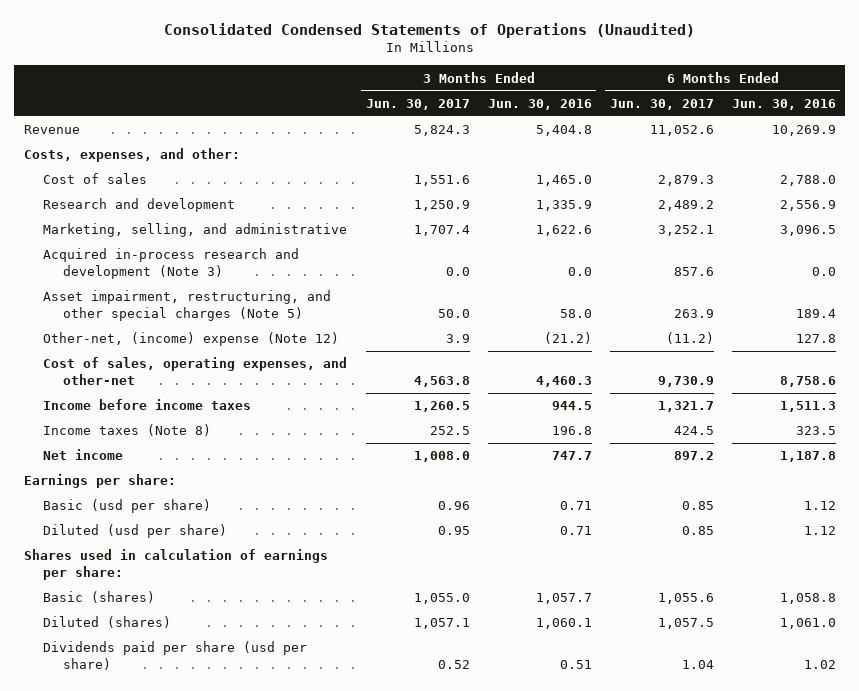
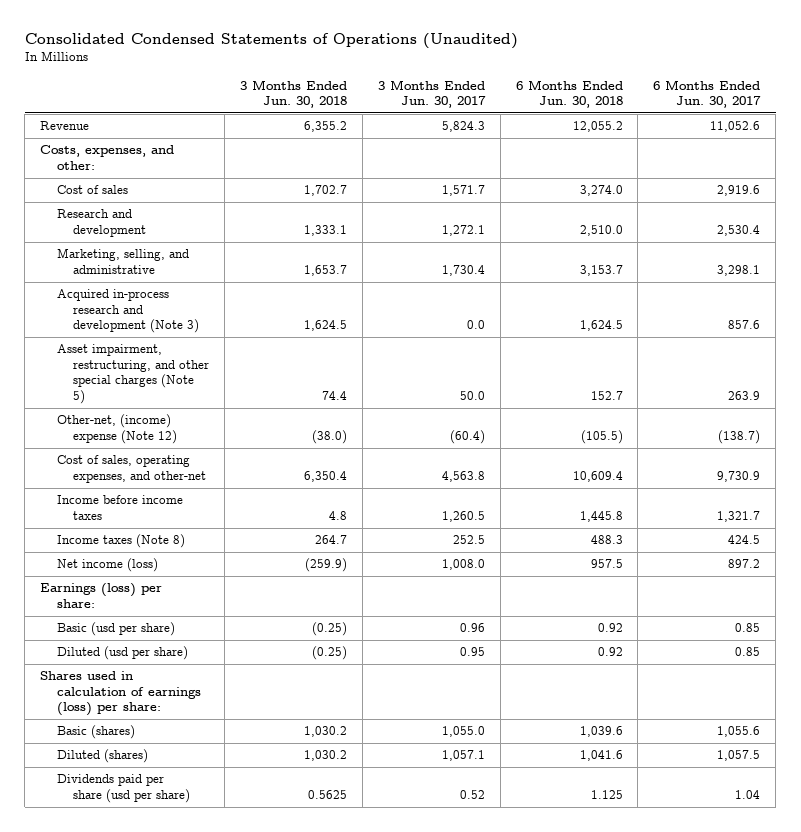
[487,98,592,110] Jun. 30, 2016 -> none
[731,98,836,110] Jun. 30, 2016 -> none
none -> [239,79,347,109] 3 Months Ended Jun. 30, 2018
none -> [515,79,623,109] 6 Months Ended Jun. 30, 2018
[413,175,470,187] 1,551.6 -> [441,185,485,197] 1,571.7
[657,175,714,187] 2,879.3 -> [717,185,761,197] 2,919.6
[413,200,470,212] 1,250.9 -> [441,224,485,236] 1,272.1
[657,200,714,212] 2,489.2 -> [717,224,761,236] 2,530.4
[413,225,470,237] 1,707.4 -> [441,264,485,276] 1,730.4
[657,225,714,237] 3,252.1 -> [717,264,761,276] 3,298.1
[445,334,470,344] 3.9 -> [449,429,485,444] (60.4)
[665,332,714,345] (11.2) -> [718,429,761,444] (138.7)
[43,449,124,461] Net income -> [56,558,158,573] Net income (loss)
[23,474,176,489] Earnings per share: -> [40,583,163,608] Earnings (loss) per share:
[23,549,328,580] Shares used in calculation of earnings per share: -> [40,671,201,717] Shares used in calculation of earnings (loss) per share:

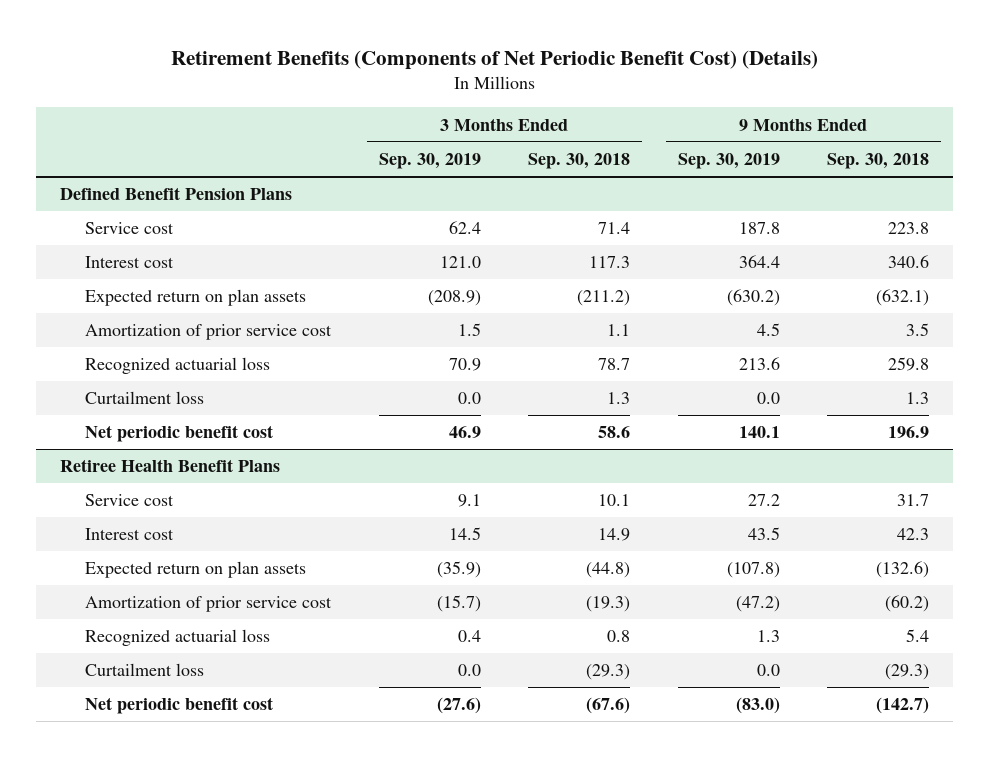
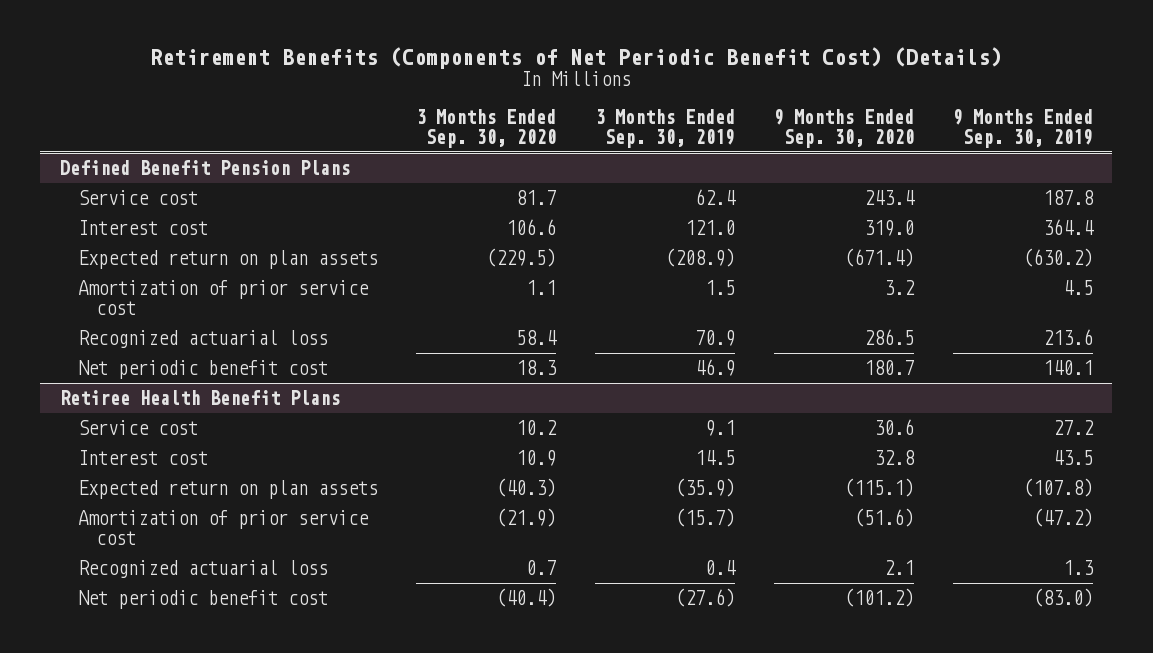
[528,152,631,169] Sep. 30, 2018 -> none
[827,152,930,169] Sep. 30, 2018 -> none
none -> [416,108,557,149] 3 Months Ended Sep. 30, 2020
none -> [773,108,914,149] 9 Months Ended Sep. 30, 2020
[84,391,204,405] Curtailment loss -> none
[84,663,204,677] Curtailment loss -> none

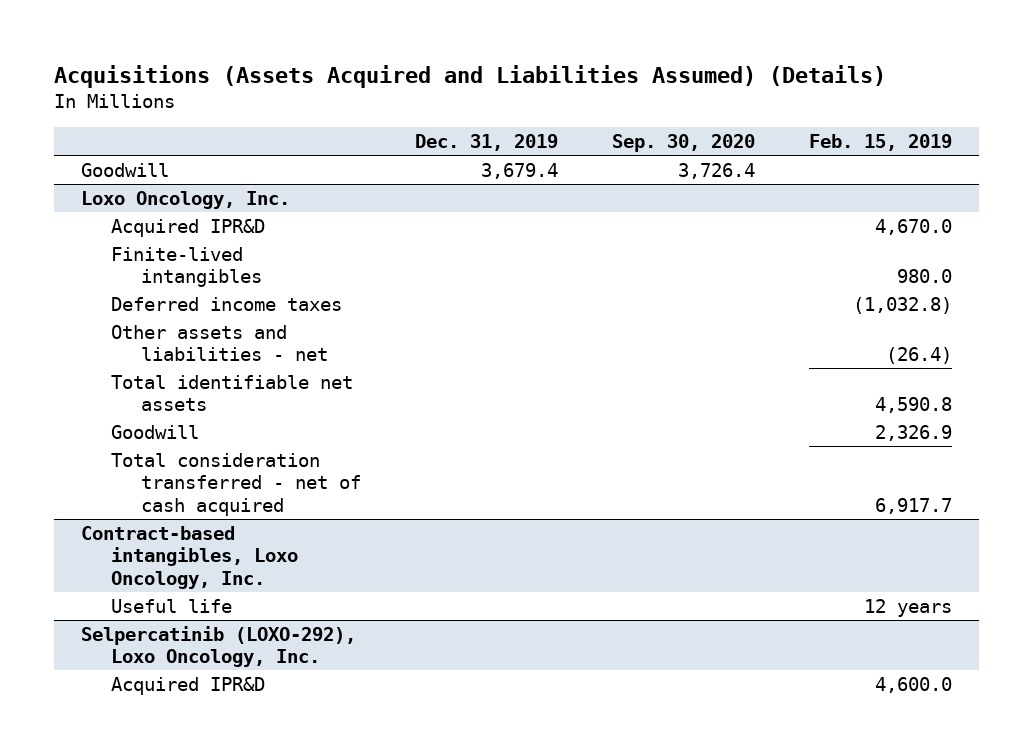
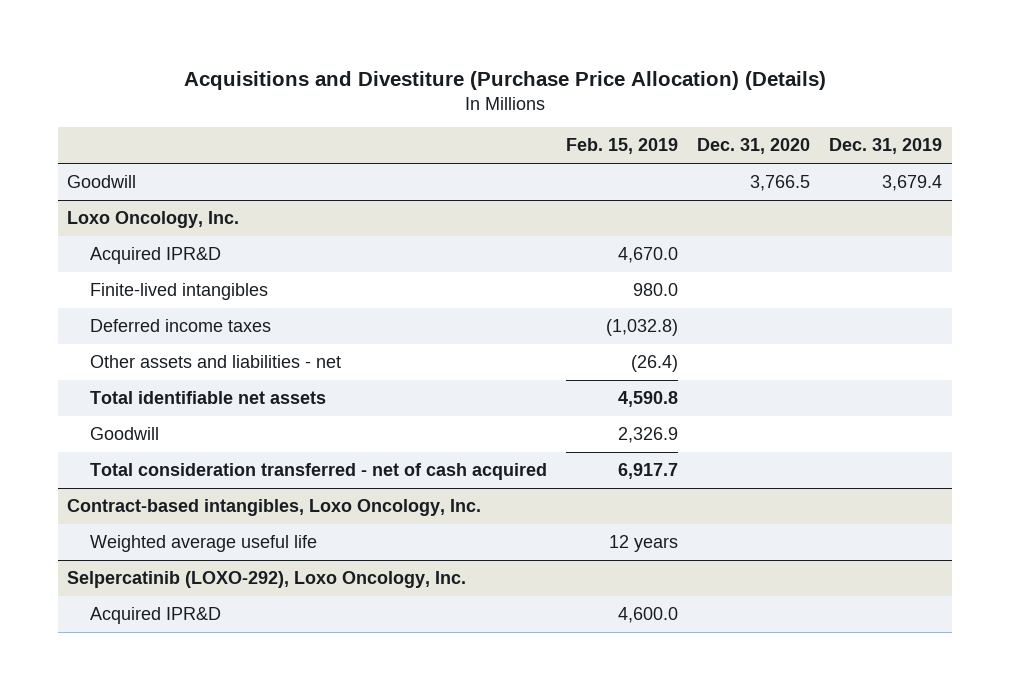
[53,64,886,88] Acquisitions (Assets Acquired and Liabilities Assumed) (Details) -> [183,70,826,90] Acquisitions and Divestiture (Purchase Price Allocation) (Details)
[611,133,755,152] Sep. 30, 2020 -> none
none -> [696,138,810,155] Dec. 31, 2020
[110,598,232,613] Useful life -> [89,535,317,553] Weighted average useful life

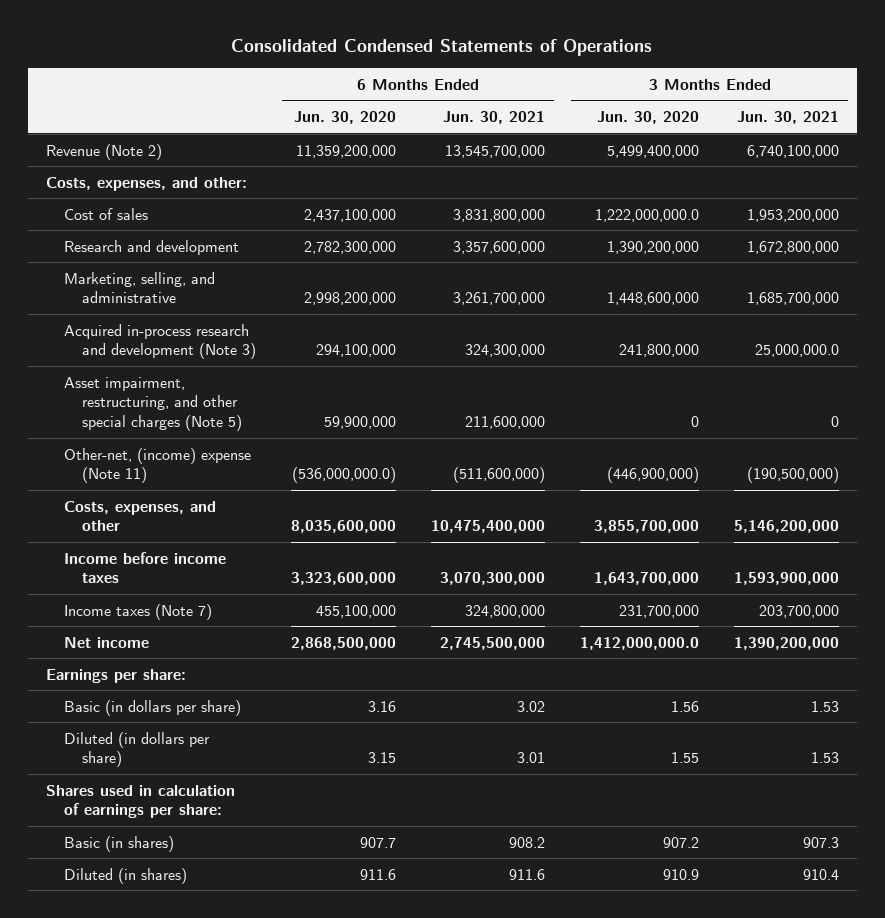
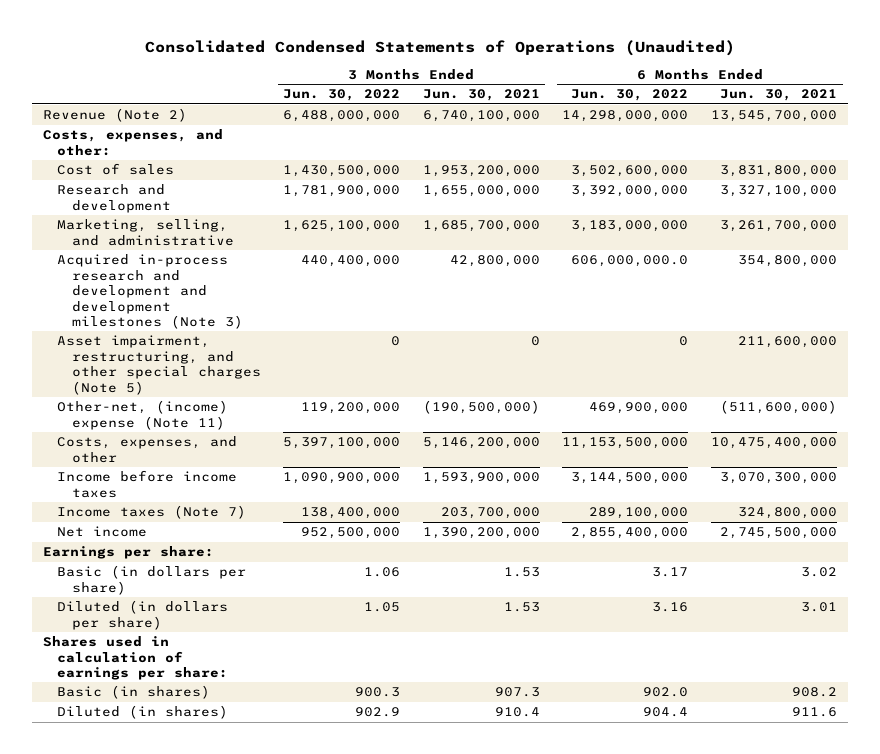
[231,39,653,57] Consolidated Condensed Statements of Operations -> [145,39,736,56] Consolidated Condensed Statements of Operations (Unaudited)
[293,110,396,124] Jun. 30, 2020 -> none
[597,110,700,124] Jun. 30, 2020 -> none
none -> [283,89,401,102] Jun. 30, 2022
none -> [571,89,689,102] Jun. 30, 2022
[452,240,545,254] 3,357,600,000 -> [719,185,837,198] 3,327,100,000
[747,240,840,254] 1,672,800,000 -> [422,185,540,198] 1,655,000,000
[63,323,256,360] Acquired in-process research and development (Note 3) -> [57,254,243,330] Acquired in-process research and development and development milestones (Note 3)
[464,344,545,358] 324,300,000 -> [737,255,837,268] 354,800,000
[755,344,840,358] 25,000,000.0 -> [449,255,540,268] 42,800,000

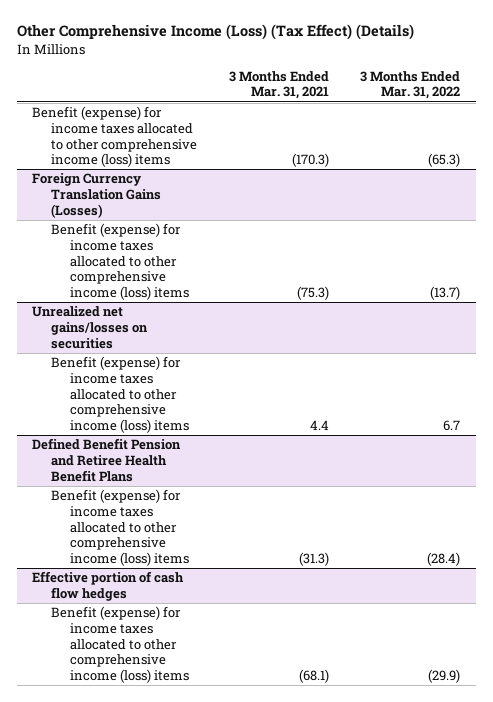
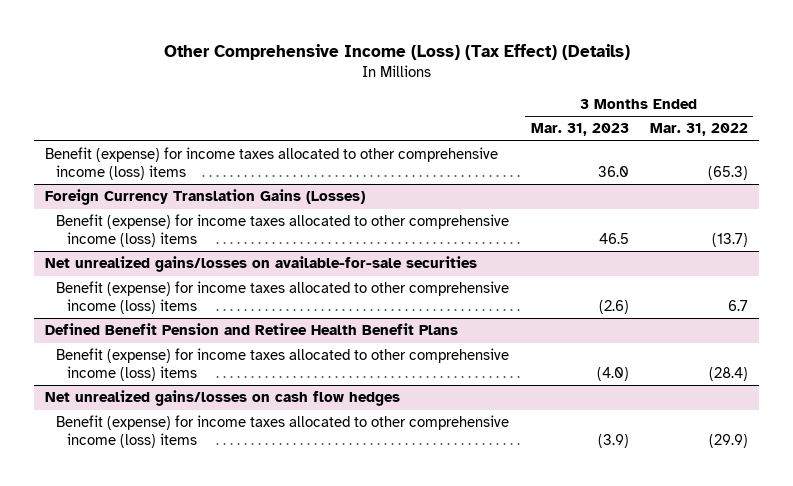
[228,70,329,100] 3 Months Ended Mar. 31, 2021 -> none
none -> [530,123,629,137] Mar. 31, 2023
[32,306,149,349] Unrealized net gains/losses on securities -> [45,256,478,273] Net unrealized gains/losses on available-for-sale securities
[32,571,185,601] Effective portion of cash flow hedges -> [45,390,401,407] Net unrealized gains/losses on cash flow hedges

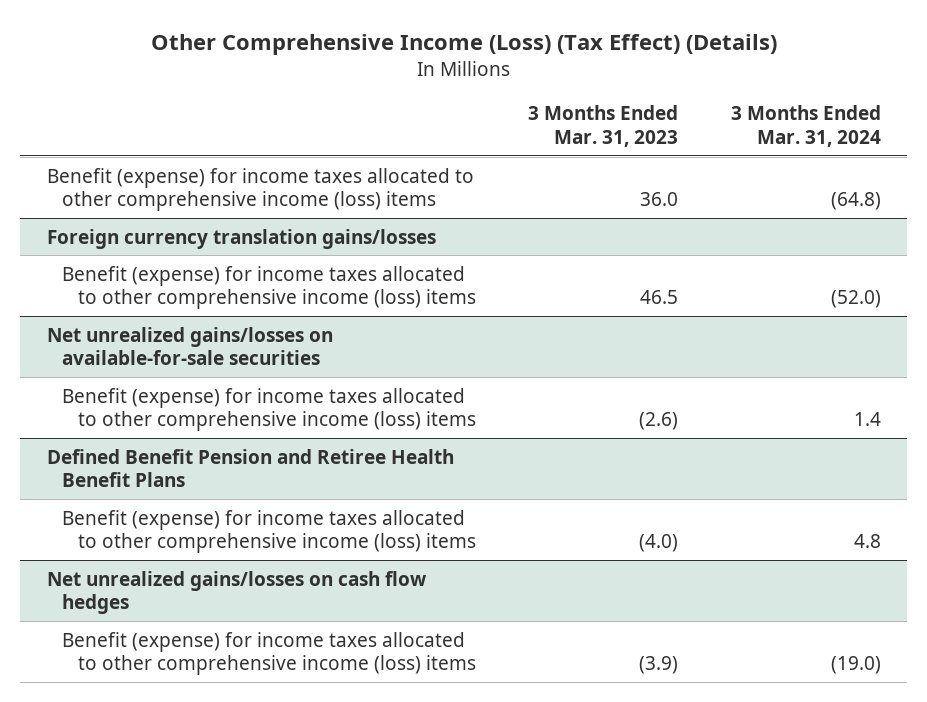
[650,123,749,137] Mar. 31, 2022 -> none
none -> [730,105,881,148] 3 Months Ended Mar. 31, 2024
[45,189,366,206] Foreign Currency Translation Gains (Losses) -> [46,228,436,249] Foreign currency translation gains/losses

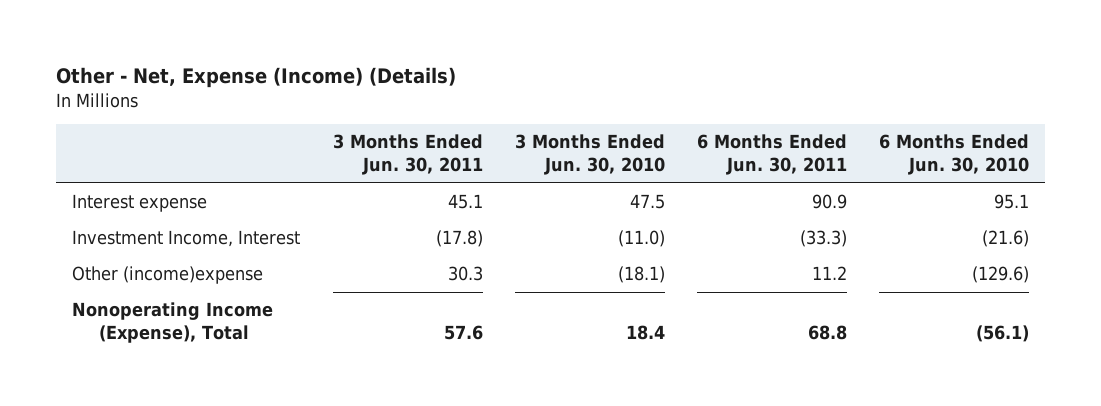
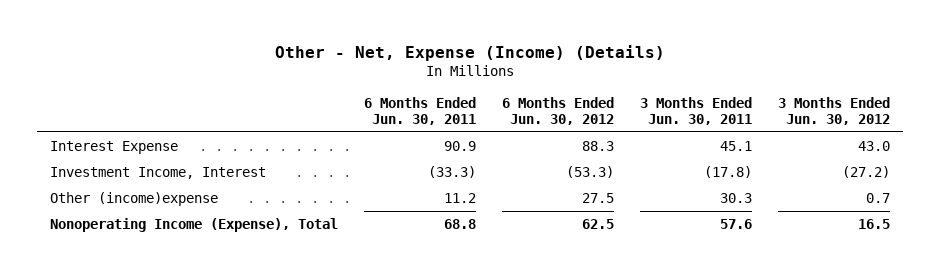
[514,134,665,176] 3 Months Ended Jun. 30, 2010 -> none
[878,134,1029,176] 6 Months Ended Jun. 30, 2010 -> none
none -> [501,96,614,125] 6 Months Ended Jun. 30, 2012
none -> [777,96,890,125] 3 Months Ended Jun. 30, 2012
[72,194,208,213] Interest expense -> [49,140,178,154] Interest Expense

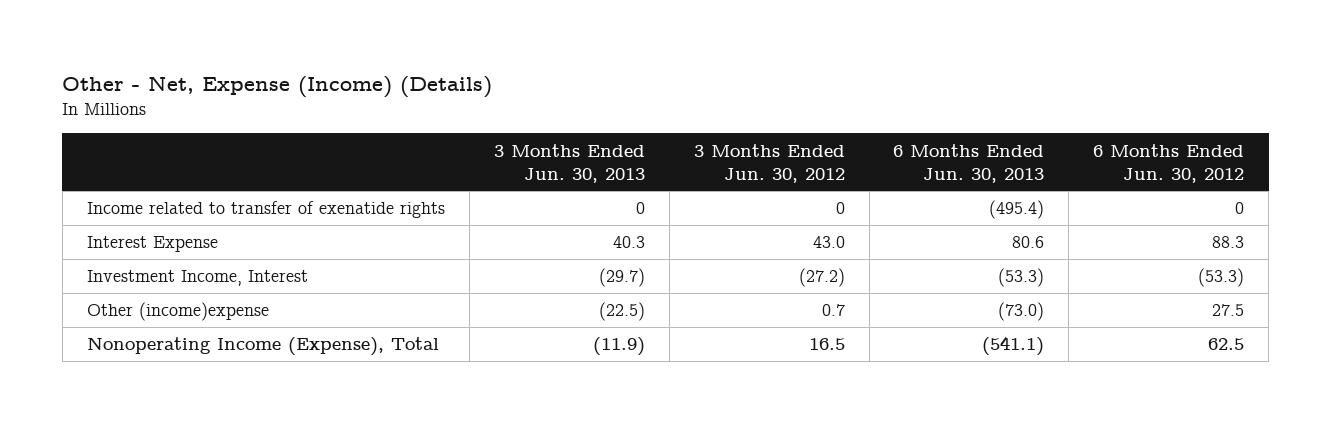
[363,96,476,125] 6 Months Ended Jun. 30, 2011 -> none
[639,96,752,125] 3 Months Ended Jun. 30, 2011 -> none
none -> [493,143,645,183] 3 Months Ended Jun. 30, 2013
none -> [893,143,1045,183] 6 Months Ended Jun. 30, 2013
none -> [86,201,445,219] Income related to transfer of exenatide rights

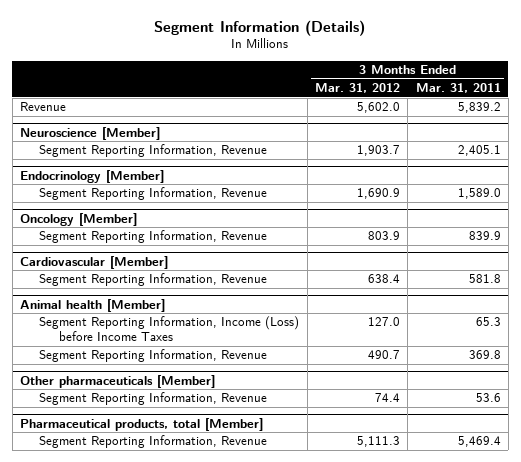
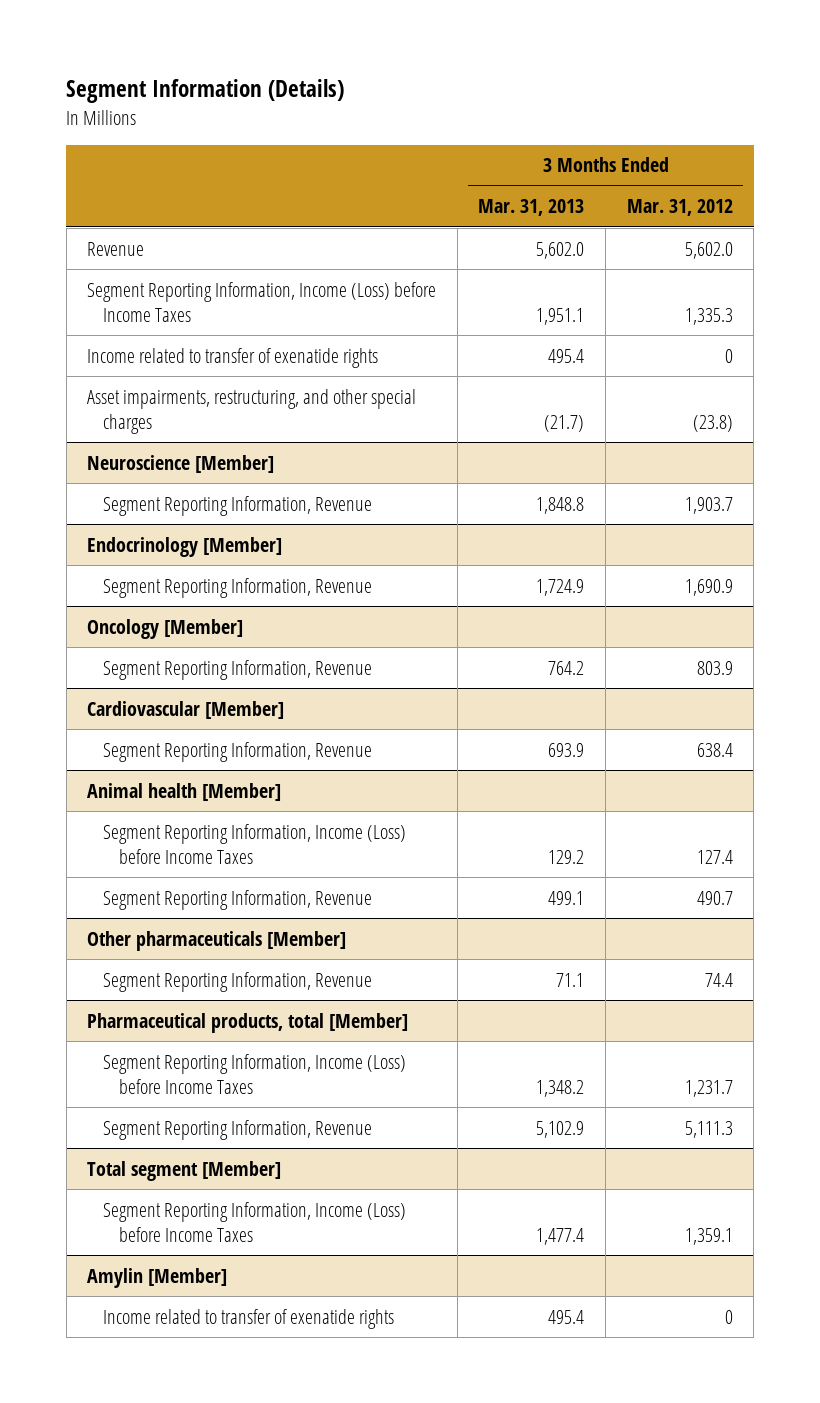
[415,83,501,94] Mar. 31, 2011 -> none
none -> [478,199,585,217] Mar. 31, 2013
none -> [87,281,437,323] Segment Reporting Information, Income (Loss) before Income Taxes
none -> [87,347,379,368] Income related to transfer of exenatide rights
none -> [87,388,417,435] Asset impairments, restructuring, and other special charges
[367,317,400,327] 127.0 -> [696,850,733,865] 127.4
none -> [103,1053,407,1095] Segment Reporting Information, Income (Loss) before Income Taxes
none -> [87,1160,282,1181] Total segment [Member]
none -> [103,1201,407,1243] Segment Reporting Information, Income (Loss) before Income Taxes
none -> [87,1267,228,1288] Amylin [Member]
none -> [103,1308,395,1329] Income related to transfer of exenatide rights

